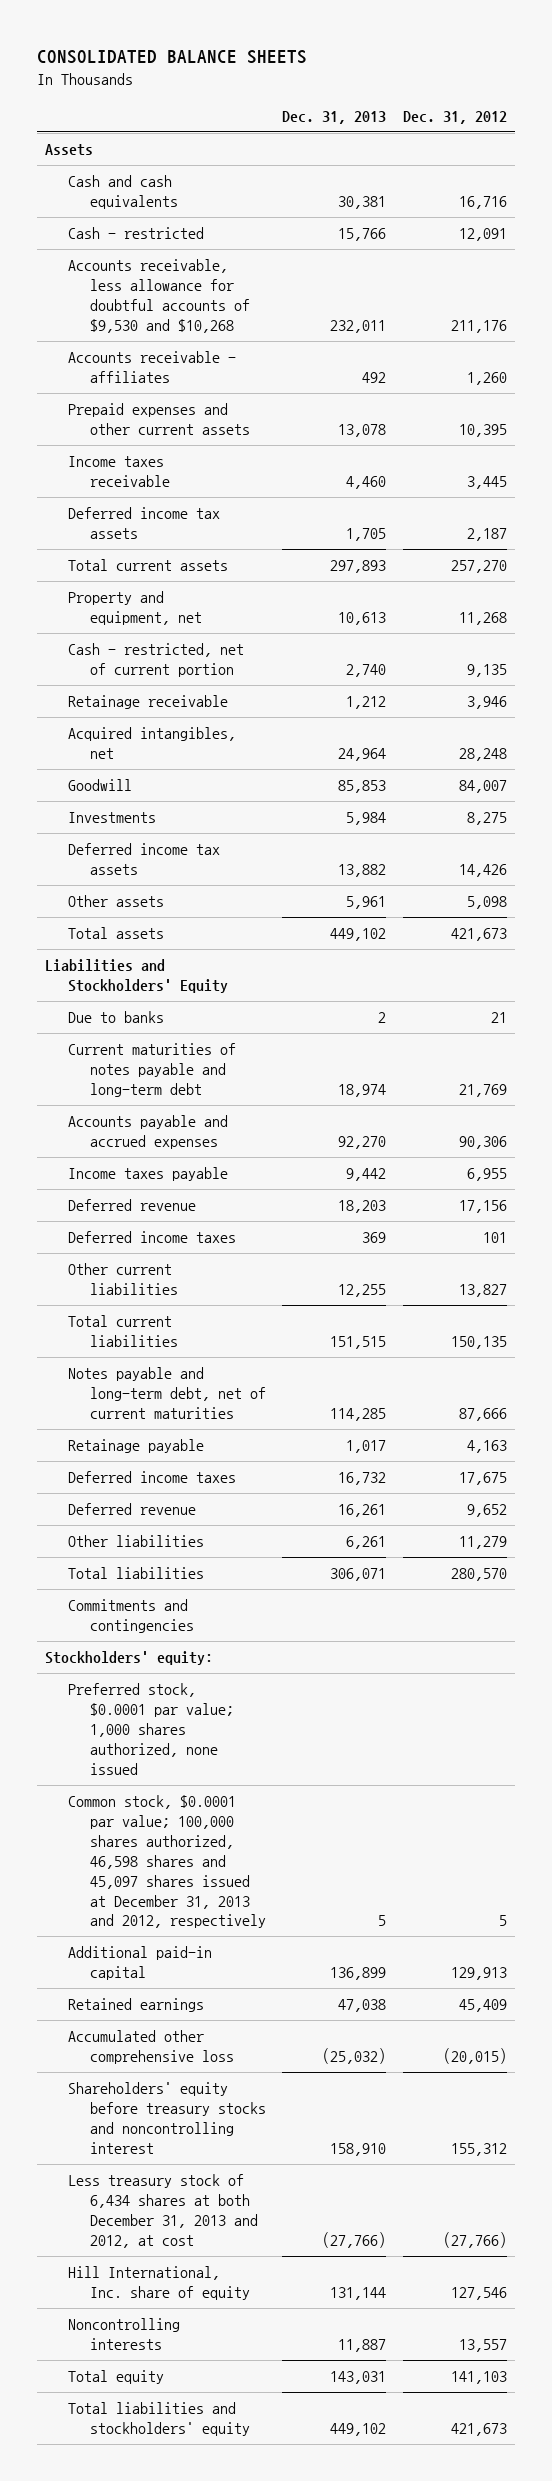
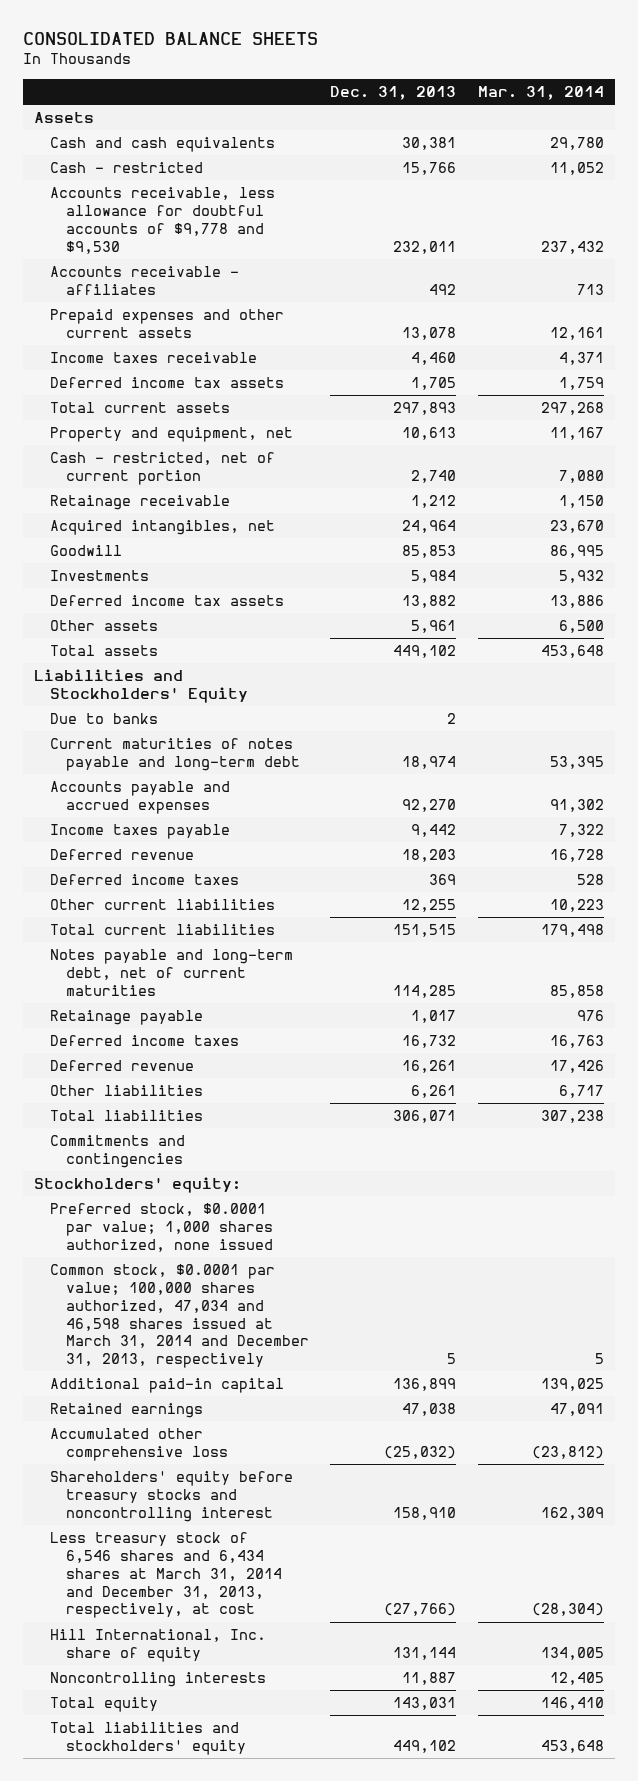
[402,110,507,124] Dec. 31, 2012 -> none
none -> [477,85,604,100] Mar. 31, 2014
[67,259,251,333] Accounts receivable, less allowance for doubtful accounts of $9,530 and $10,268 -> [49,187,275,254] Accounts receivable, less allowance for doubtful accounts of $9,778 and $9,530
[67,1795,267,1929] Common stock, $0.0001 par value; 100,000 shares authorized, 46,598 shares and 45,097 shares issued at December 31, 2013 and 2012, respectively -> [49,1264,310,1369] Common stock, $0.0001 par value; 100,000 shares authorized, 47,034 and 46,598 shares issued at March 31, 2014 and December 31, 2013, respectively
[67,2174,259,2248] Less treasury stock of 6,434 shares at both December 31, 2013 and 2012, at cost -> [49,1532,283,1619] Less treasury stock of 6,546 shares and 6,434 shares at March 31, 2014 and December 31, 2013, respectively, at cost

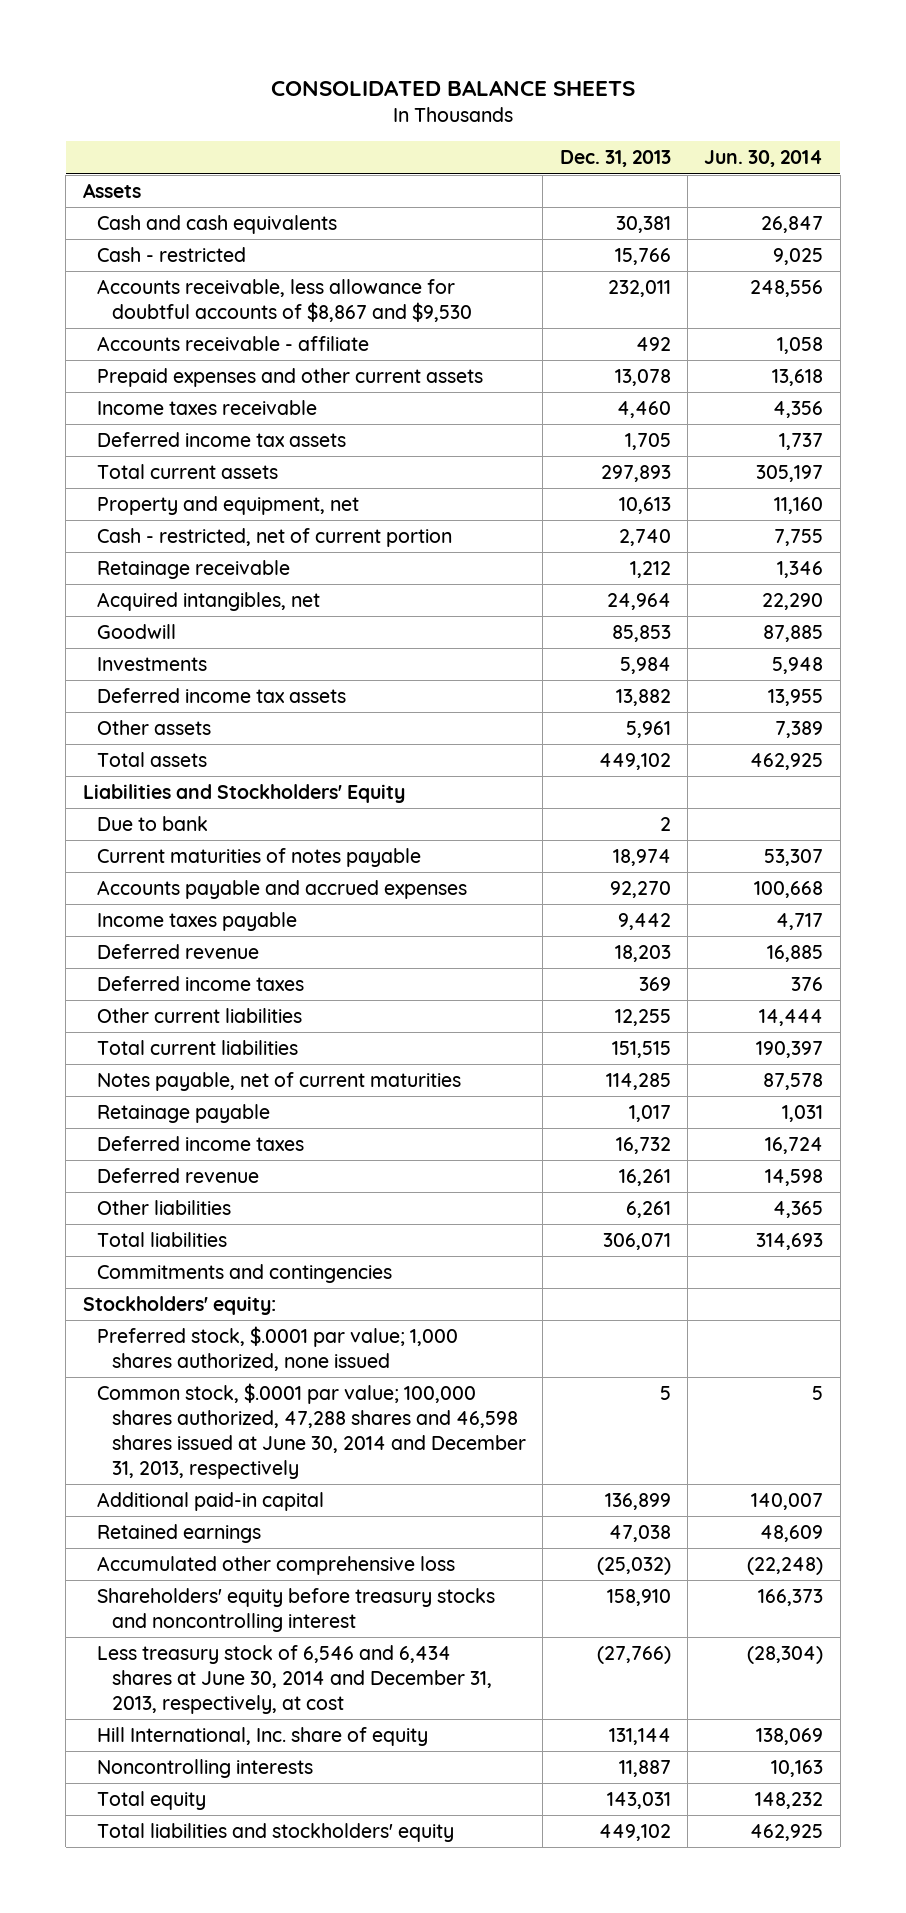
[477,85,604,100] Mar. 31, 2014 -> none
none -> [704,150,824,168] Jun. 30, 2014
[49,187,275,254] Accounts receivable, less allowance for doubtful accounts of $9,778 and $9,530 -> [97,279,473,323] Accounts receivable, less allowance for doubtful accounts of $8,867 and $9,530
[49,266,239,295] Accounts receivable - affiliates -> [97,336,370,352] Accounts receivable - affiliate
[49,713,158,725] Due to banks -> [97,816,209,832] Due to bank
[49,738,301,771] Current maturities of notes payable and long-term debt -> [97,848,422,868] Current maturities of notes payable
[49,949,293,996] Notes payable and long-term debt, net of current maturities -> [97,1072,462,1092] Notes payable, net of current maturities
[49,1203,274,1252] Preferred stock, $0.0001 par value; 1,000 shares authorized, none issued -> [97,1326,459,1372] Preferred stock, $.0001 par value; 1,000 shares authorized, none issued
[49,1264,310,1369] Common stock, $0.0001 par value; 100,000 shares authorized, 47,034 and 46,598 shares issued at March 31, 2014 and December 31, 2013, respectively -> [97,1383,527,1480] Common stock, $.0001 par value; 100,000 shares authorized, 47,288 shares and 46,598 shares issued at June 30, 2014 and December 31, 2013, respectively
[49,1532,283,1619] Less treasury stock of 6,546 shares and 6,434 shares at March 31, 2014 and December 31, 2013, respectively, at cost -> [97,1645,493,1715] Less treasury stock of 6,546 and 6,434 shares at June 30, 2014 and December 31, 2013, respectively, at cost

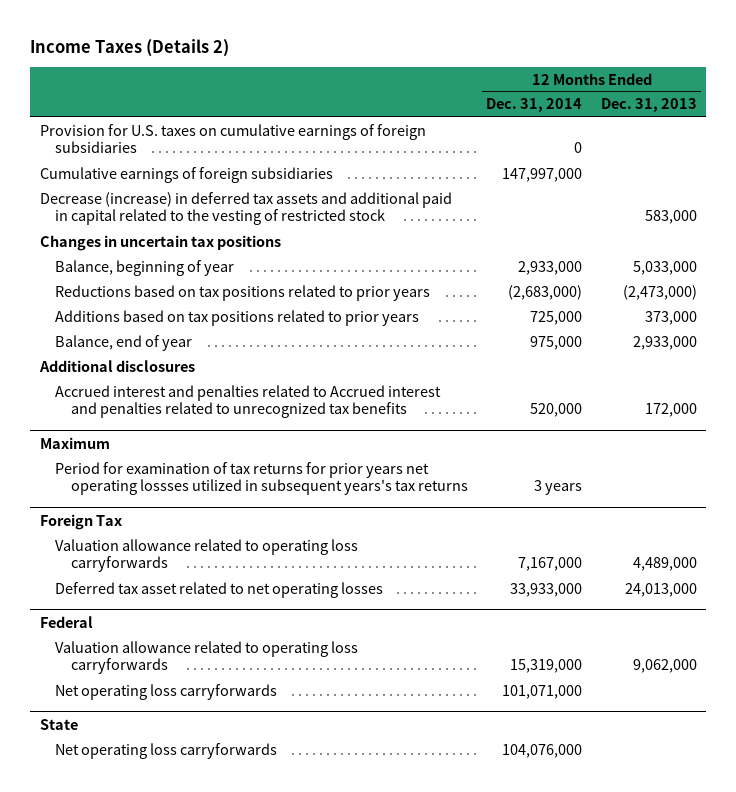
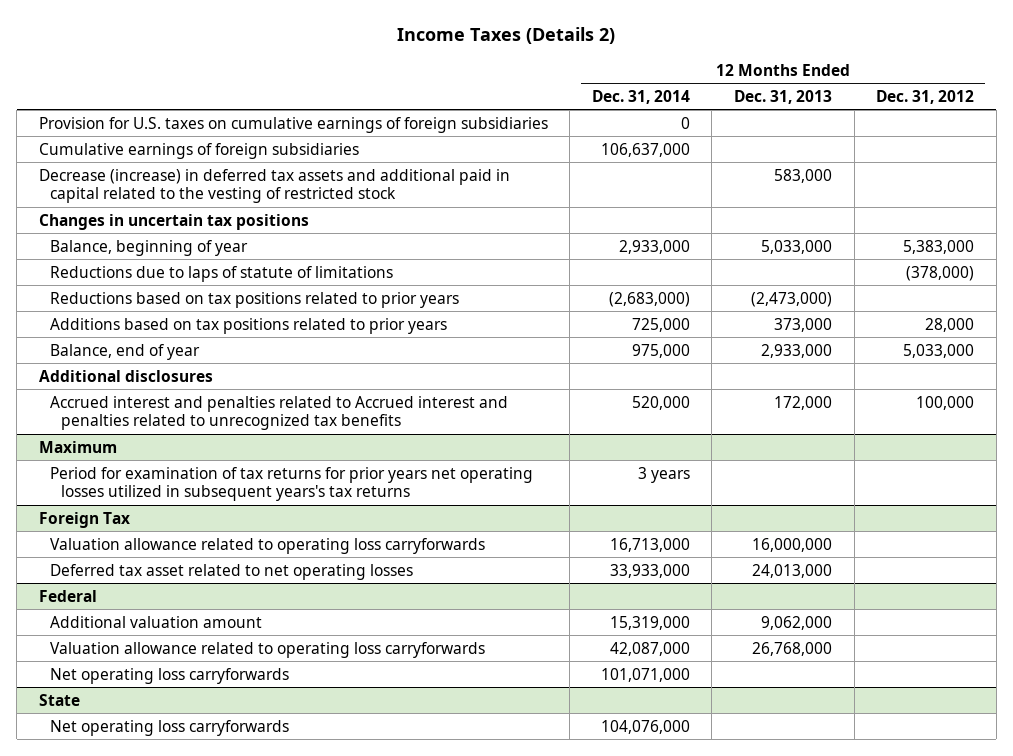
none -> [876,89,975,104] Dec. 31, 2012
[502,167,583,182] 147,997,000 -> [600,142,690,157] 106,637,000
none -> [49,265,393,282] Reductions due to laps of statute of limitations
[55,461,469,496] Period for examination of tax returns for prior years net operating lossses utilized in subsequent years's tax returns -> [49,466,533,501] Period for examination of tax returns for prior years net operating losses utilized in subsequent years's tax returns
[518,557,583,572] 7,167,000 -> [609,537,690,552] 16,713,000
[632,557,697,572] 4,489,000 -> [752,537,833,552] 16,000,000
none -> [49,615,262,628] Additional valuation amount
[510,659,583,674] 15,319,000 -> [609,641,690,656] 42,087,000
[632,659,697,674] 9,062,000 -> [752,641,833,656] 26,768,000

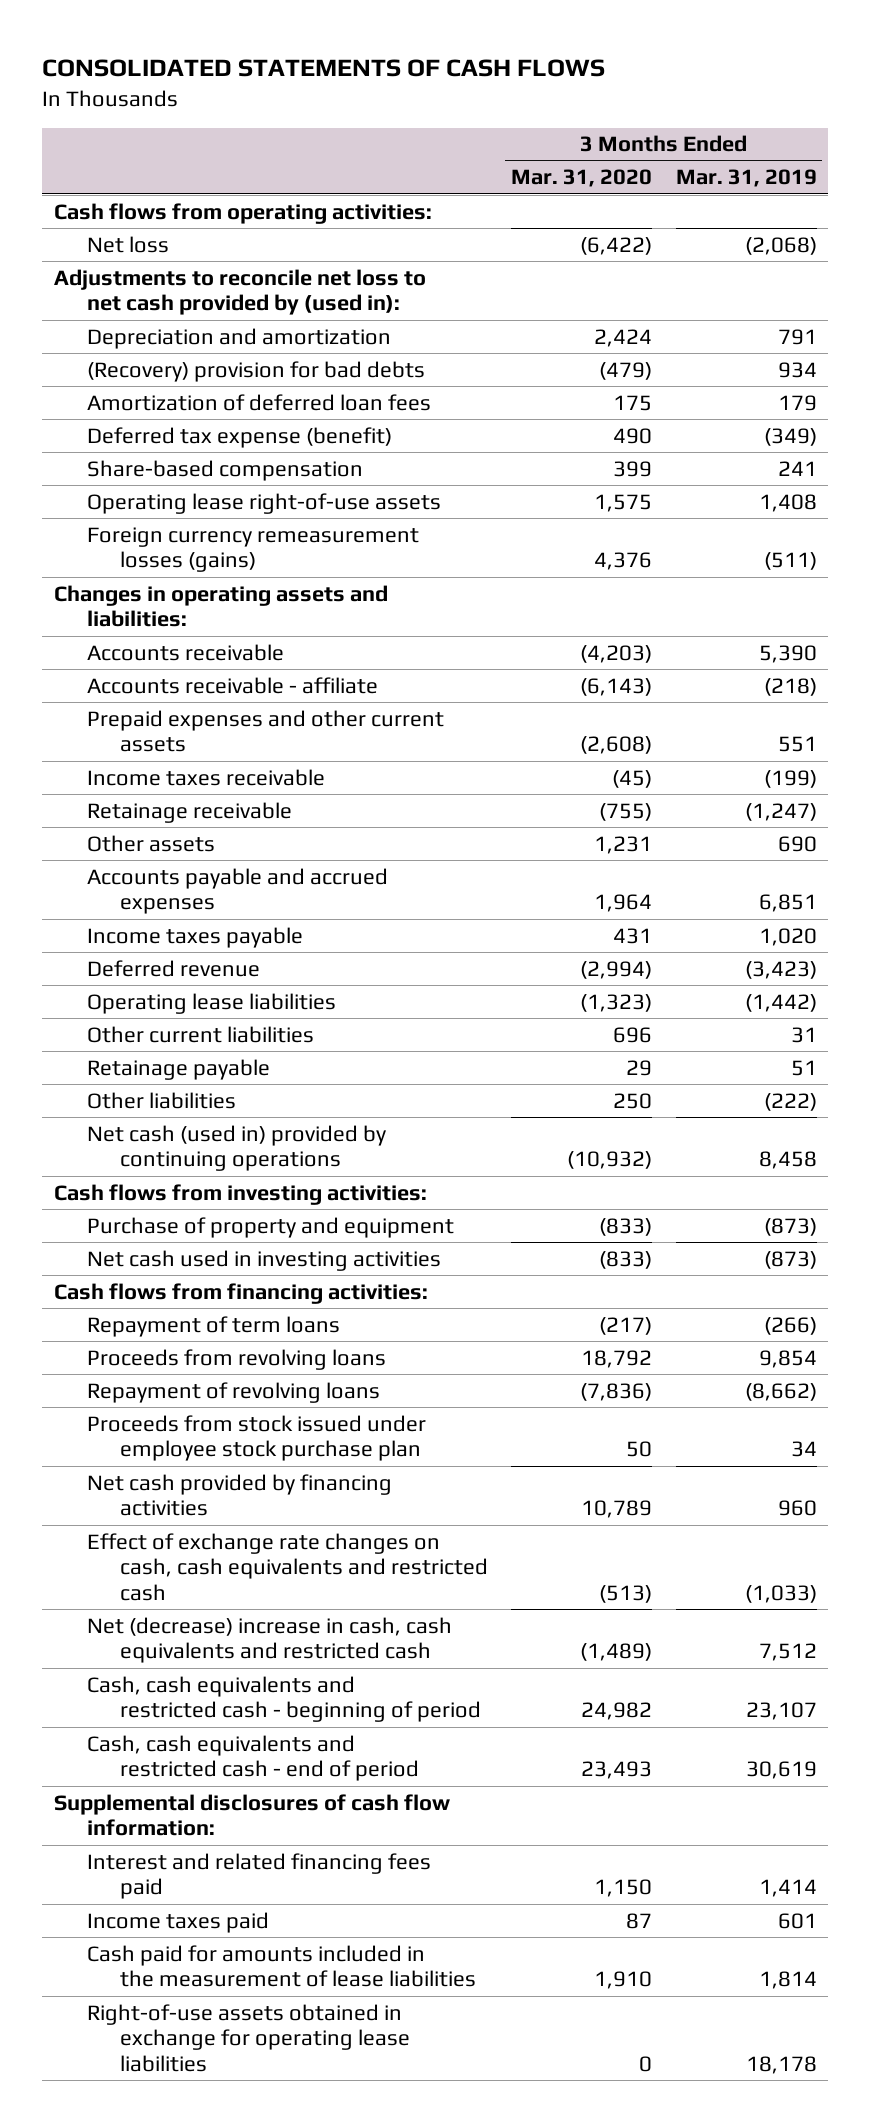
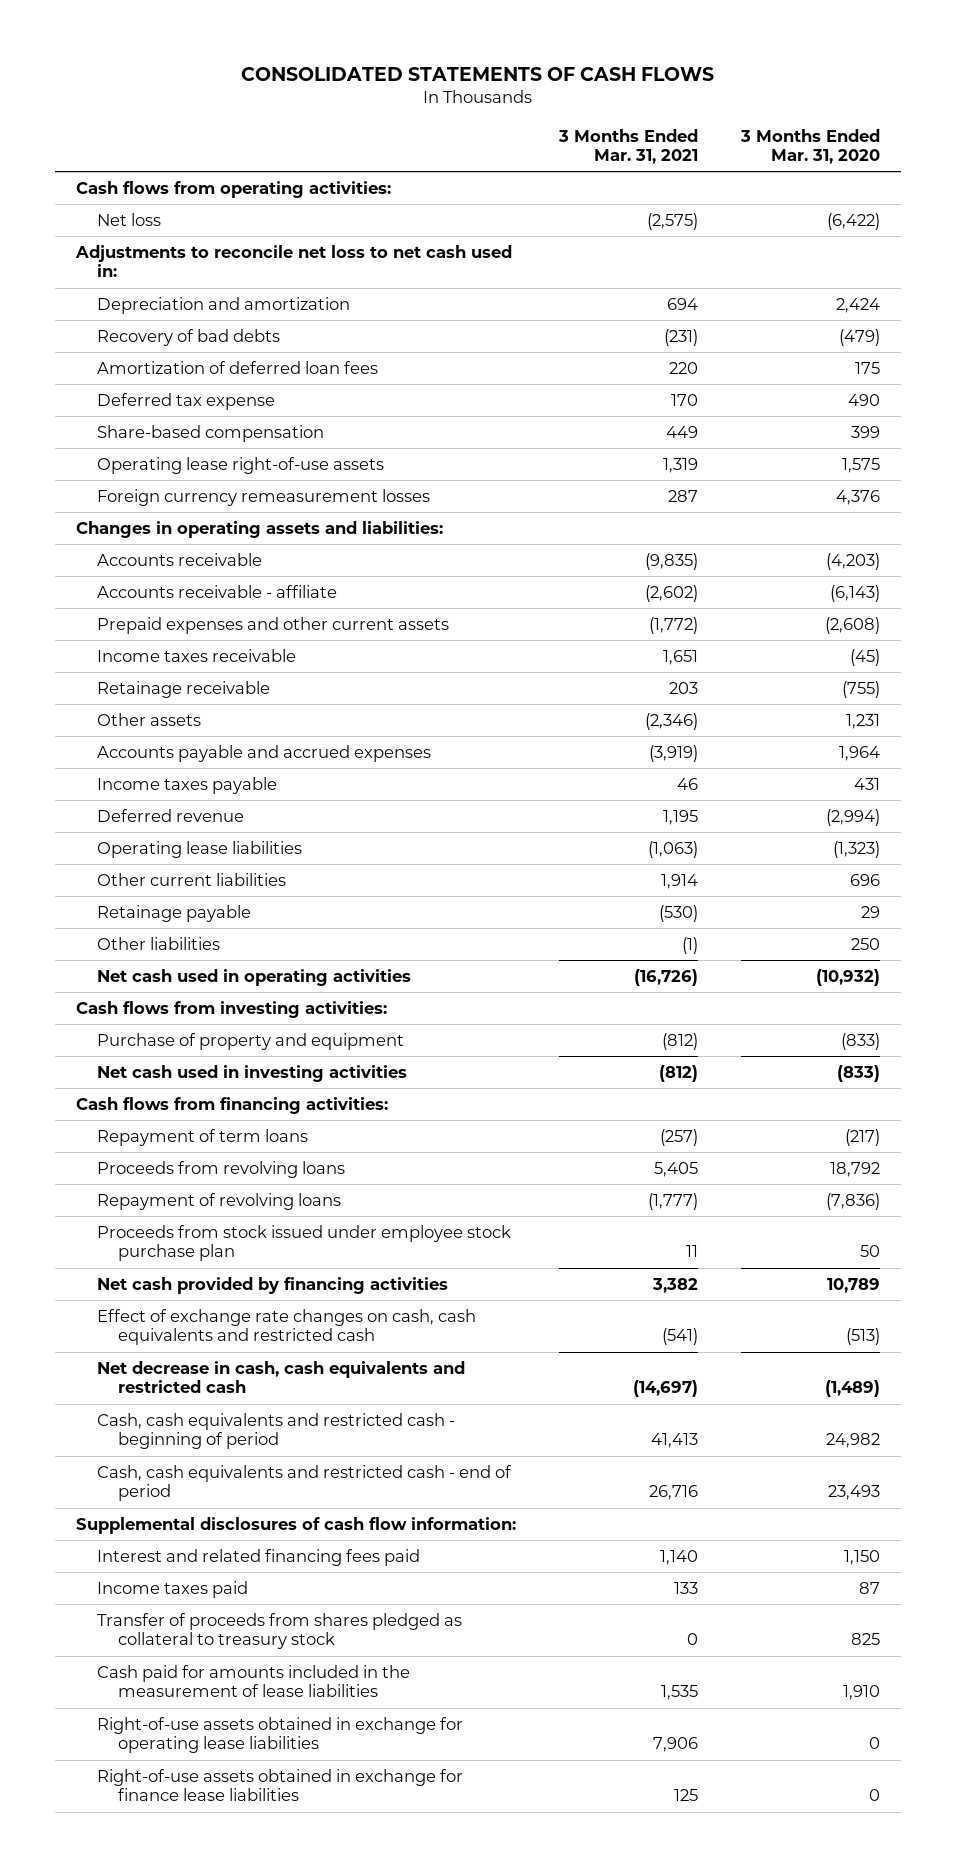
[675,169,817,188] Mar. 31, 2019 -> none
none -> [558,128,699,164] 3 Months Ended Mar. 31, 2021
[54,268,427,316] Adjustments to reconcile net loss to net cash provided by (used in): -> [75,244,513,278] Adjustments to reconcile net loss to net cash used in:
[86,360,425,382] (Recovery) provision for bad debts -> [97,328,281,346] Recovery of bad debts
[86,426,392,448] Deferred tax expense (benefit) -> [97,392,276,410] Deferred tax expense
[86,526,419,573] Foreign currency remeasurement losses (gains) -> [97,488,431,506] Foreign currency remeasurement losses
[86,1124,386,1172] Net cash (used in) provided by continuing operations -> [97,968,412,986] Net cash used in operating activities
[86,1616,452,1664] Net (decrease) increase in cash, cash equivalents and restricted cash -> [97,1360,466,1394] Net decrease in cash, cash equivalents and restricted cash
none -> [97,1612,463,1650] Transfer of proceeds from shares pledged as collateral to treasury stock
none -> [97,1768,464,1802] Right-of-use assets obtained in exchange for finance lease liabilities

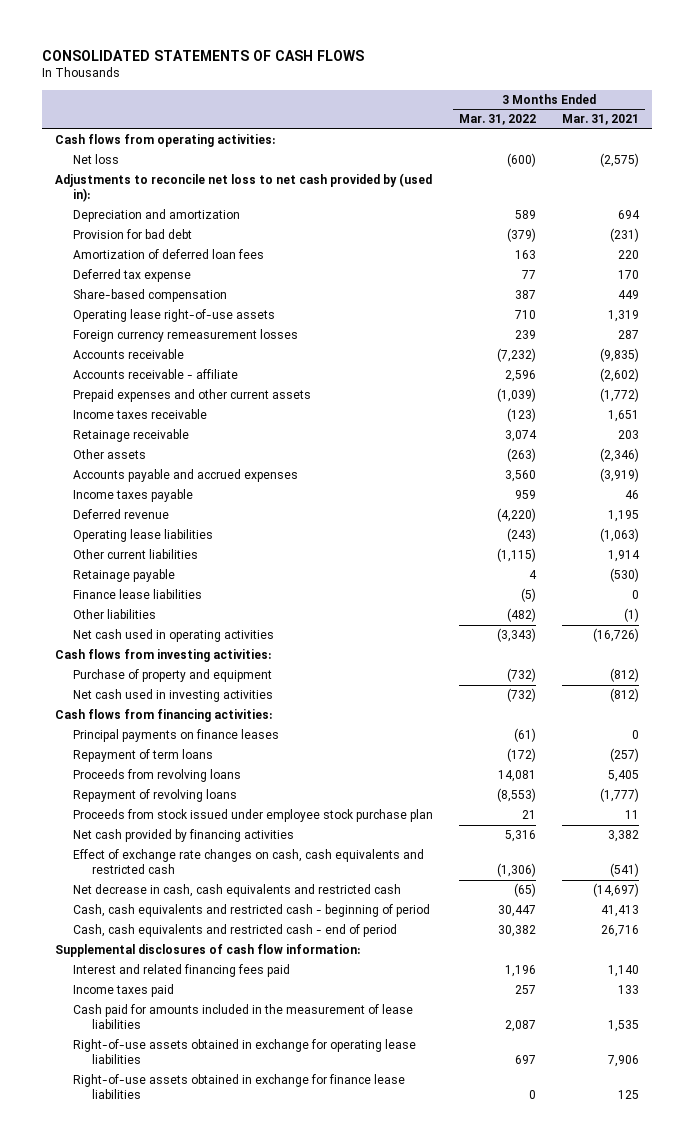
[739,128,880,164] 3 Months Ended Mar. 31, 2020 -> none
none -> [459,114,537,126] Mar. 31, 2022
[75,244,513,278] Adjustments to reconcile net loss to net cash used in: -> [54,173,432,203] Adjustments to reconcile net loss to net cash provided by (used in):
[97,328,281,346] Recovery of bad debts -> [73,229,193,240] Provision for bad debt
[76,520,444,538] Changes in operating assets and liabilities: -> none
none -> [73,589,203,600] Finance lease liabilities
none -> [73,729,280,743] Principal payments on finance leases
[97,1612,463,1650] Transfer of proceeds from shares pledged as collateral to treasury stock -> none

